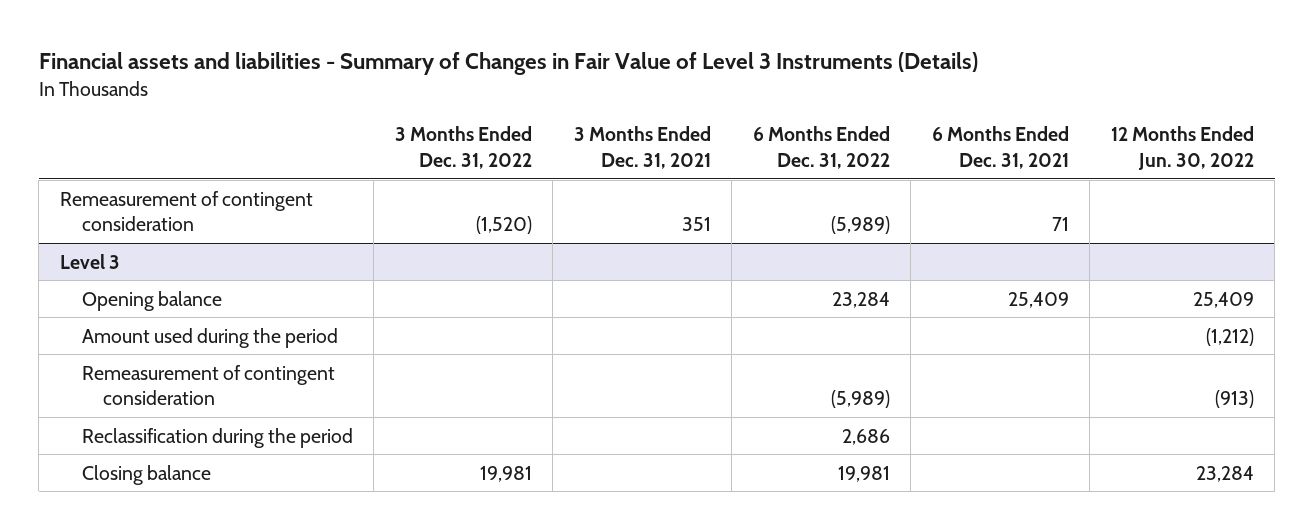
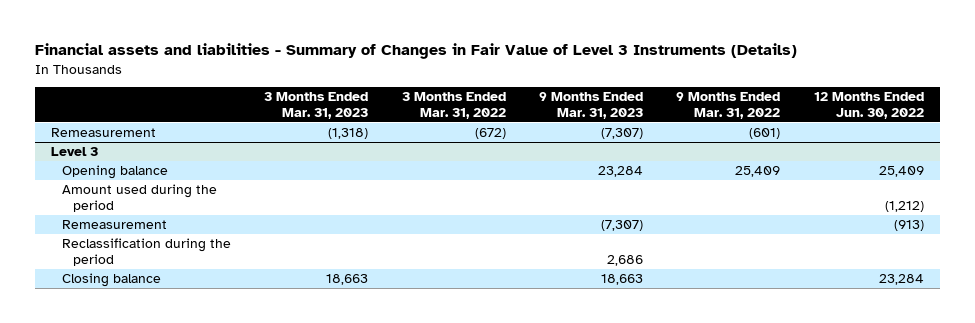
[394,126,532,169] 3 Months Ended Dec. 31, 2022 -> none
[573,126,711,169] 3 Months Ended Dec. 31, 2021 -> none
[752,126,890,169] 6 Months Ended Dec. 31, 2022 -> none
[931,126,1069,169] 6 Months Ended Dec. 31, 2021 -> none
none -> [264,92,369,119] 3 Months Ended Mar. 31, 2023
none -> [401,92,506,119] 3 Months Ended Mar. 31, 2022
none -> [538,92,643,119] 9 Months Ended Mar. 31, 2023
none -> [676,92,781,119] 9 Months Ended Mar. 31, 2022
[59,190,313,232] Remeasurement of contingent consideration -> [51,128,157,138] Remeasurement
[81,364,335,406] Remeasurement of contingent consideration -> [61,220,167,230] Remeasurement

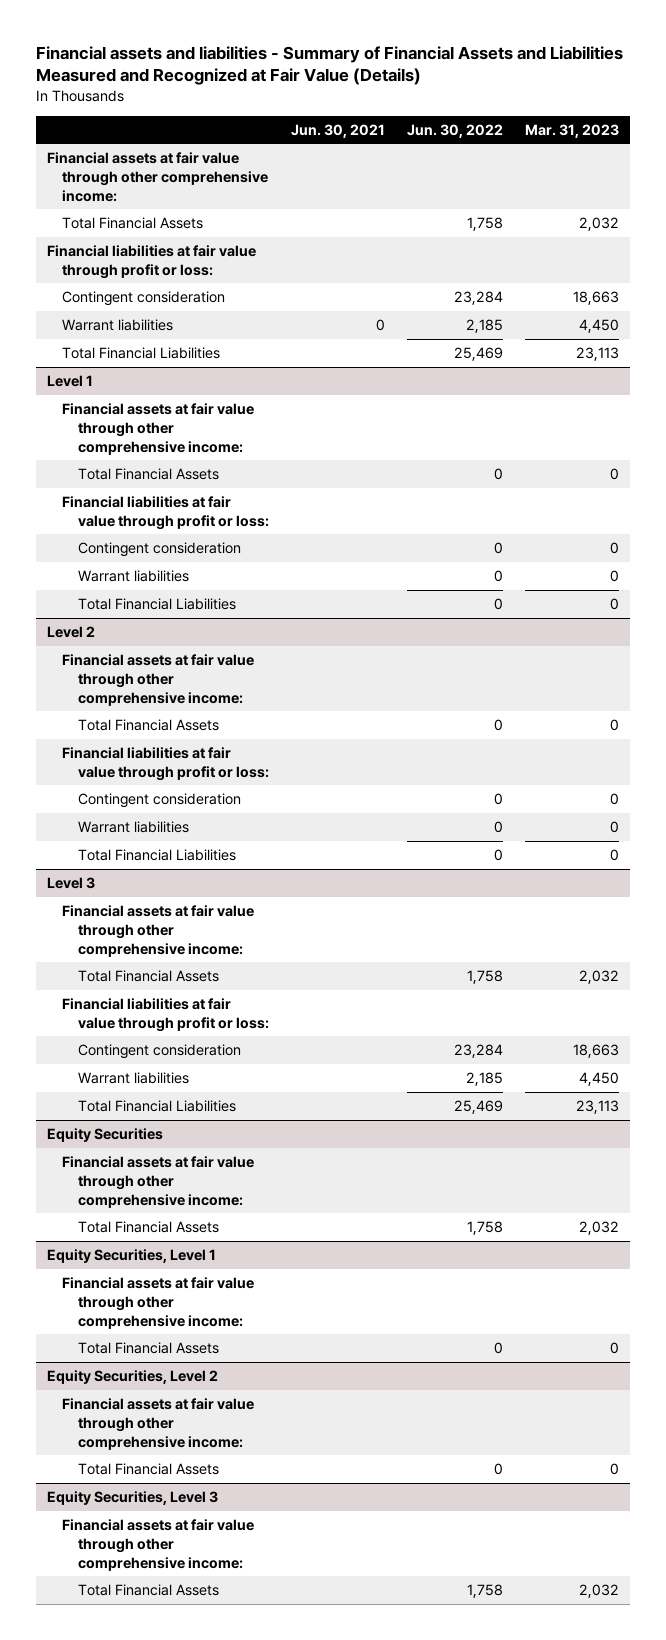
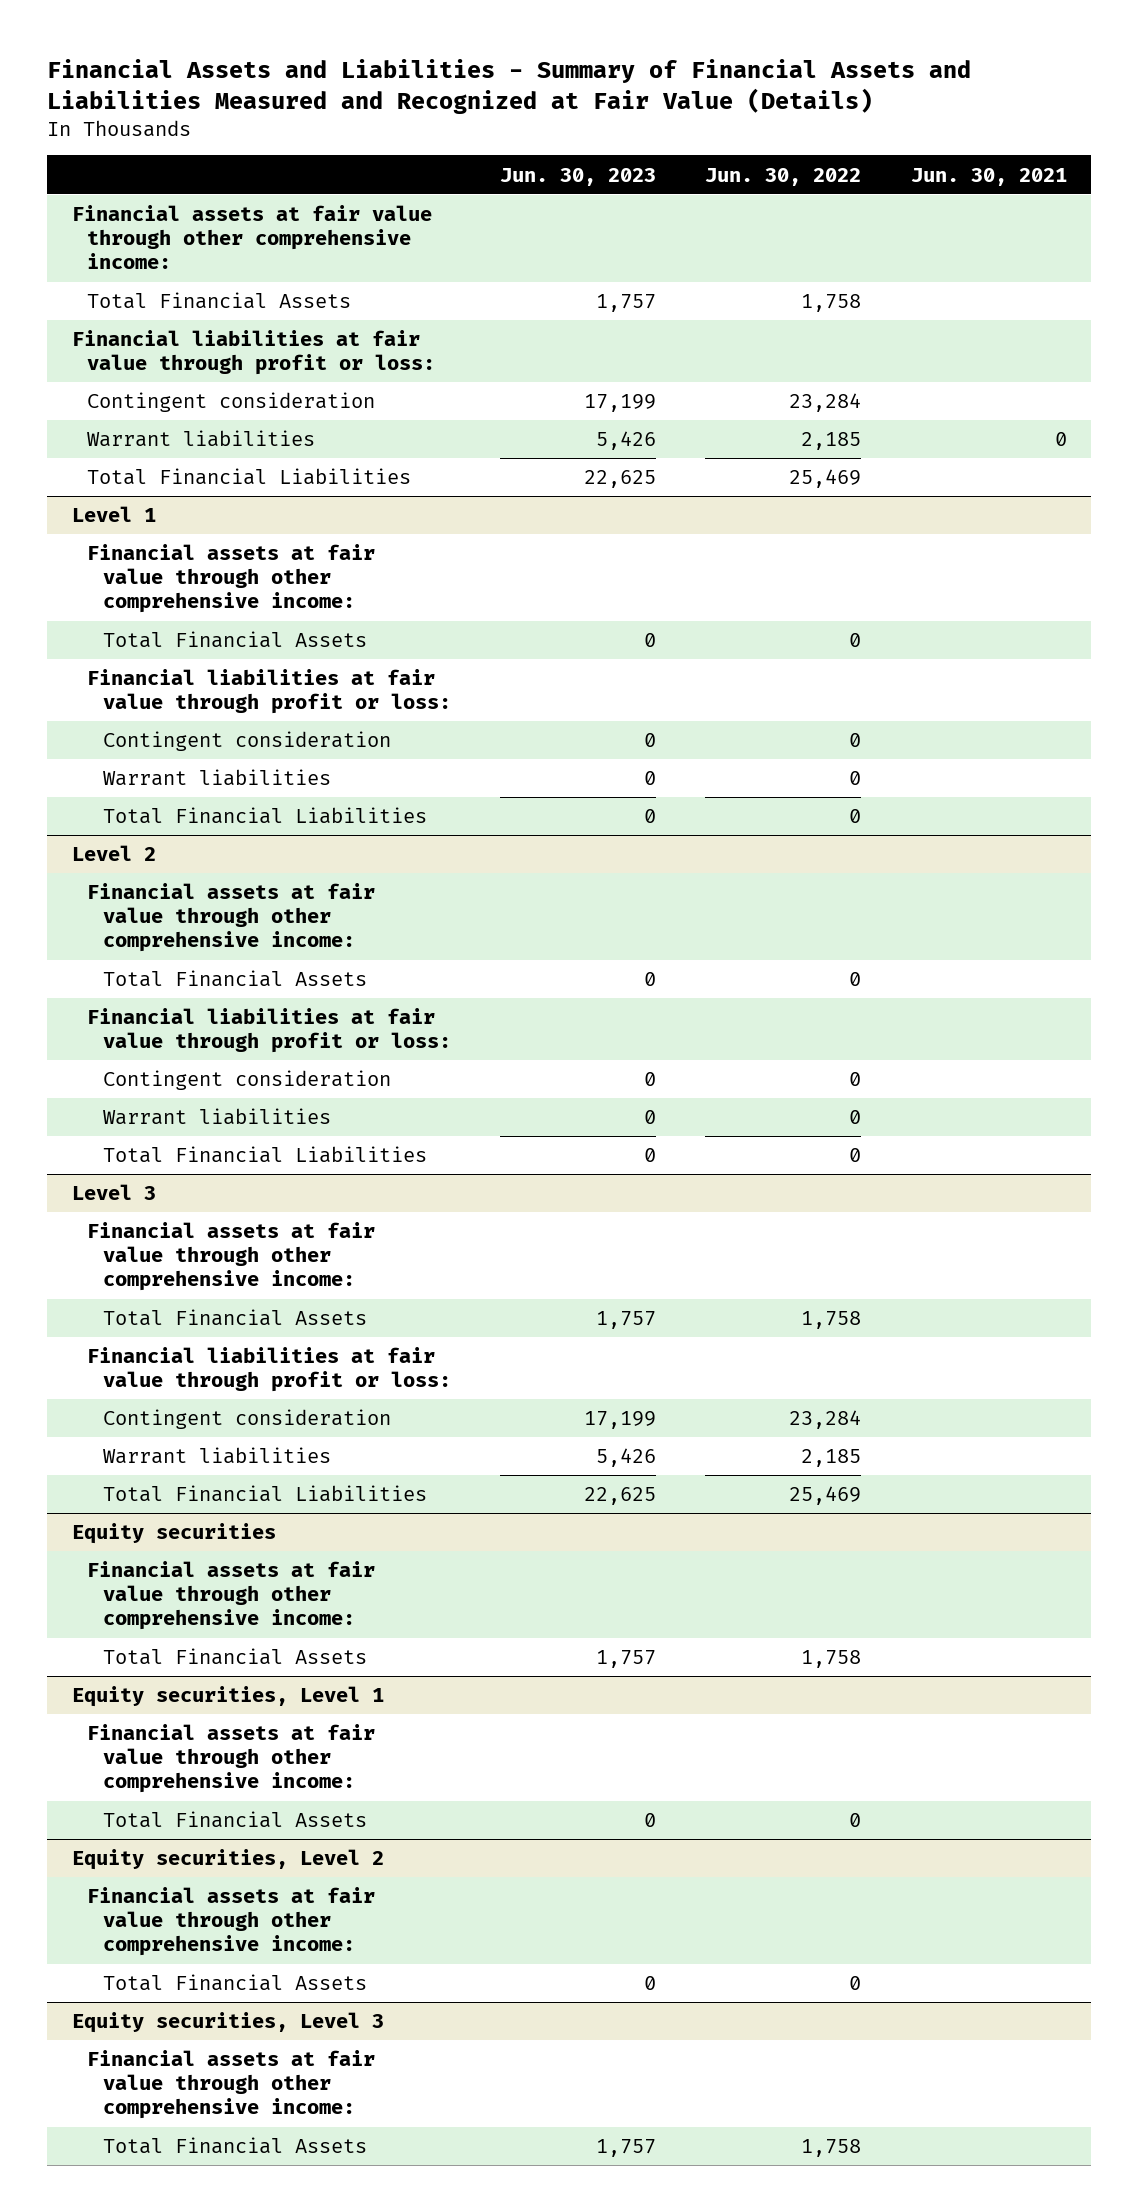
[36,45,624,86] Financial assets and liabilities - Summary of Financial Assets and Liabilities Measured and Recognized at Fair Value (Details) -> [47,58,972,114] Financial Assets and Liabilities - Summary of Financial Assets and Liabilities Measured and Recognized at Fair Value (Details)
[524,123,619,138] Mar. 31, 2023 -> none
none -> [500,167,657,186] Jun. 30, 2023
[47,1127,164,1142] Equity Securities -> [71,1523,276,1545] Equity securities
[47,1248,217,1263] Equity Securities, Level 1 -> [71,1686,384,1708] Equity securities, Level 1
[47,1369,219,1384] Equity Securities, Level 2 -> [71,1849,384,1871] Equity securities, Level 2
[47,1490,219,1505] Equity Securities, Level 3 -> [71,2012,384,2034] Equity securities, Level 3

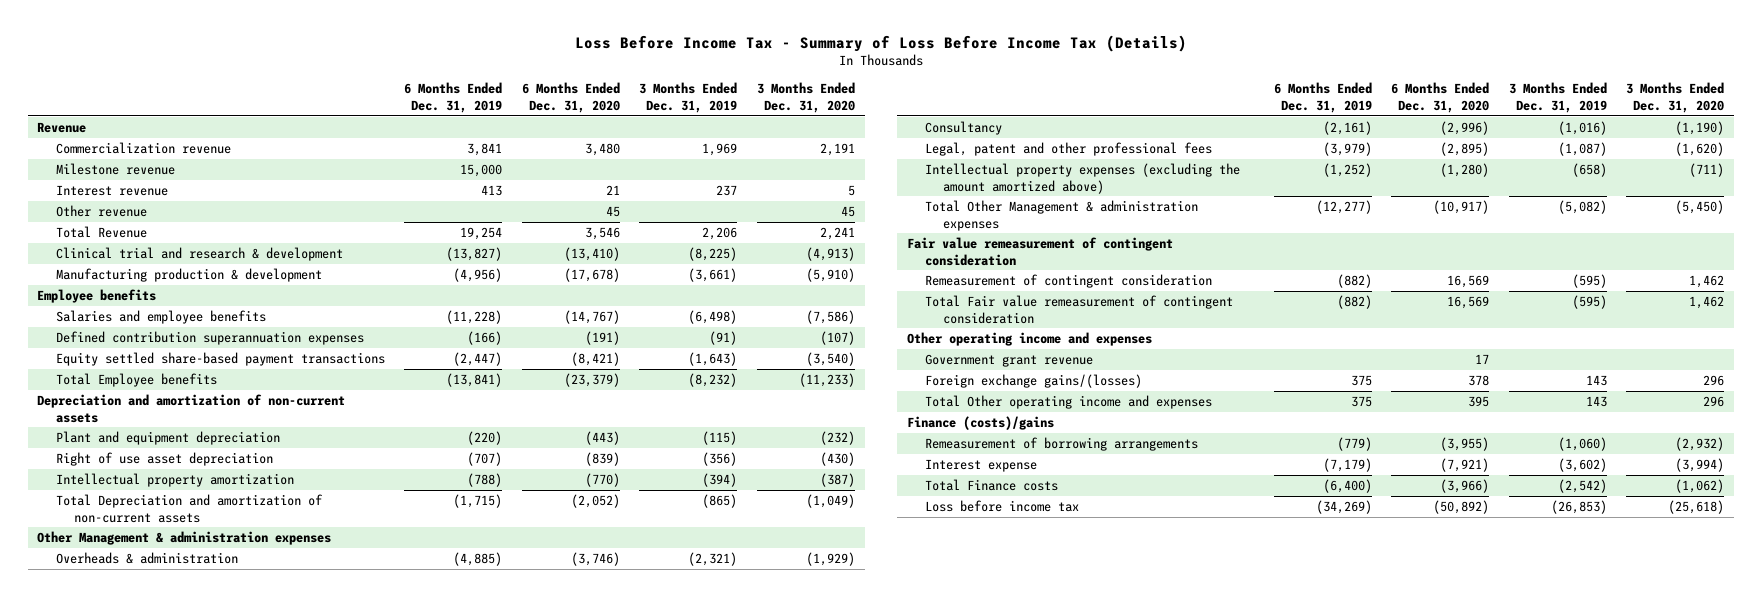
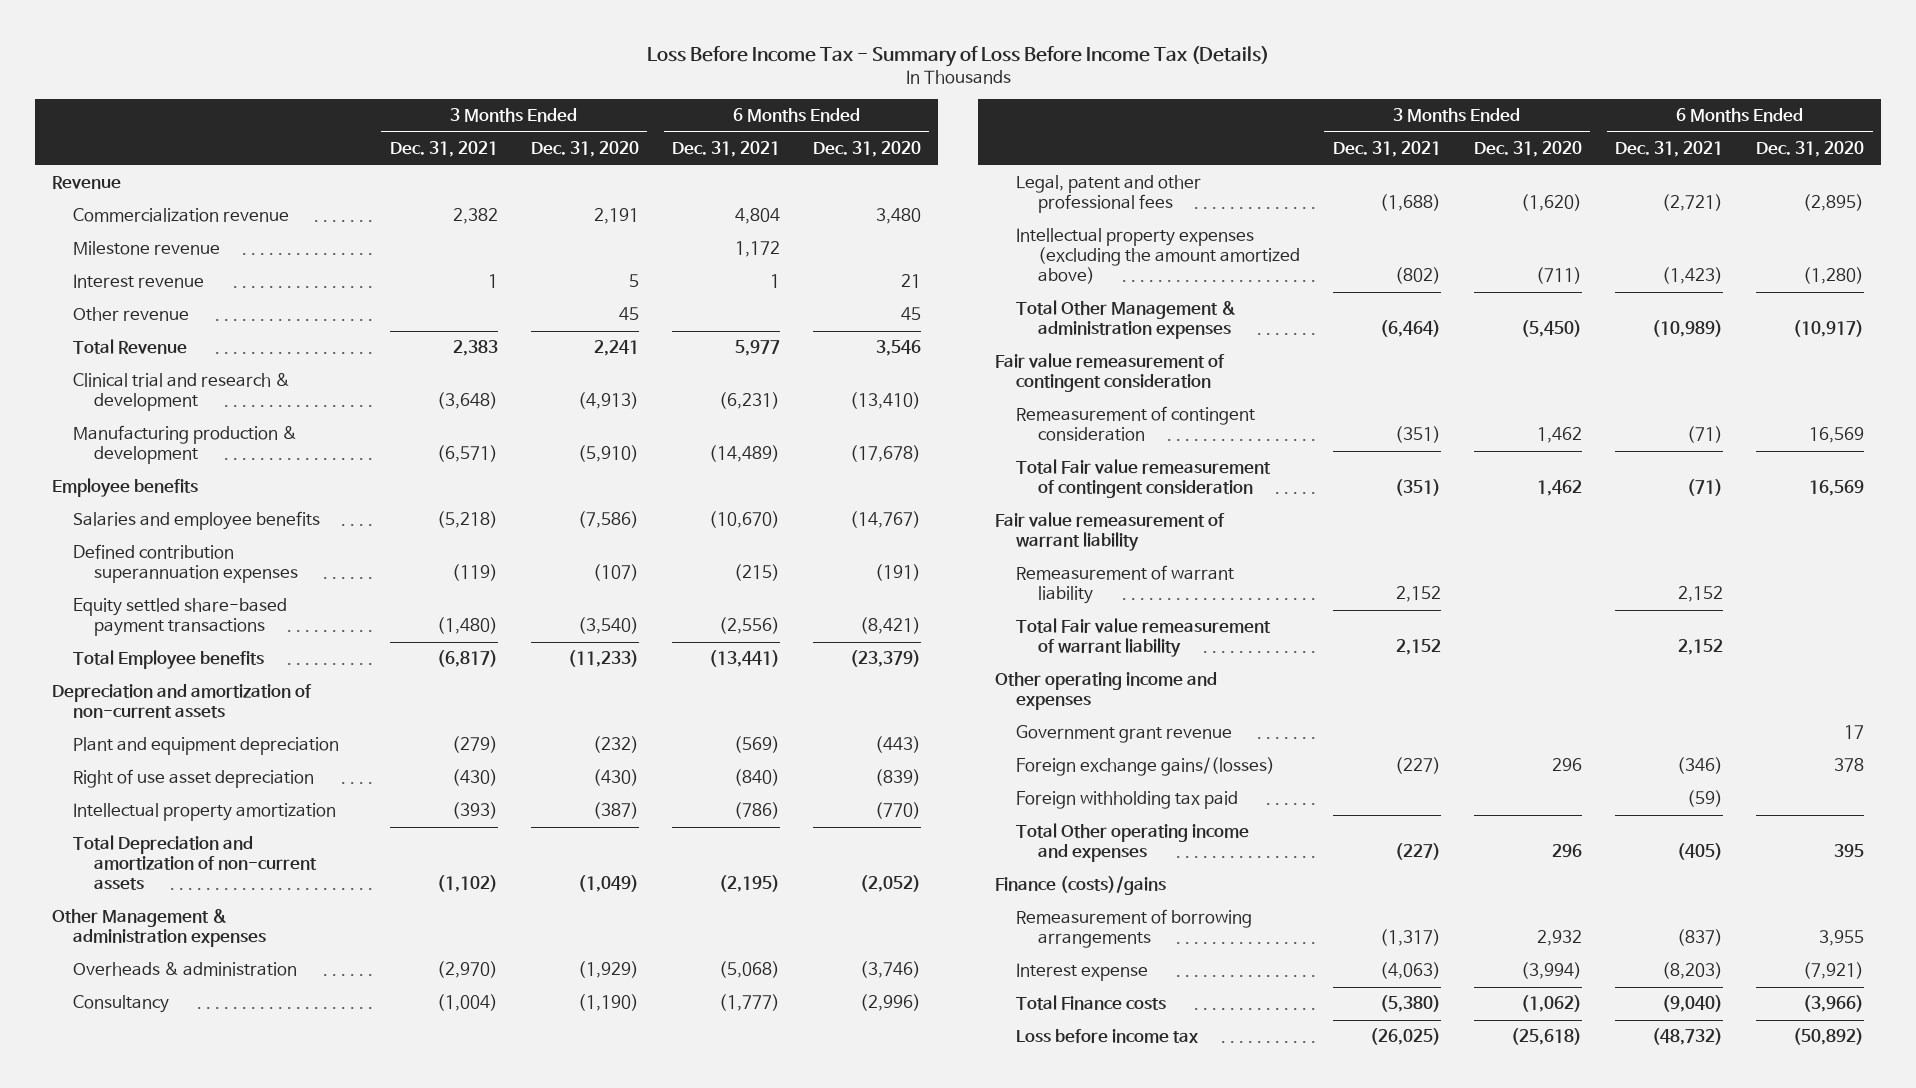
[404,82,503,113] 6 Months Ended Dec. 31, 2019 -> none
[639,82,738,113] 3 Months Ended Dec. 31, 2019 -> none
none -> [389,141,498,158] Dec. 31, 2021
none -> [671,141,780,158] Dec. 31, 2021
none -> [995,512,1226,552] Fair value remeasurement of warrant liability
none -> [1016,565,1235,605] Remeasurement of warrant liability
none -> [1016,618,1272,658] Total Fair value remeasurement of warrant liability
none -> [1016,791,1239,810] Foreign withholding tax paid
[1440,436,1490,451] (3,955) -> [1819,930,1865,947] 3,955
[1675,436,1725,451] (2,932) -> [1536,930,1582,947] 2,932

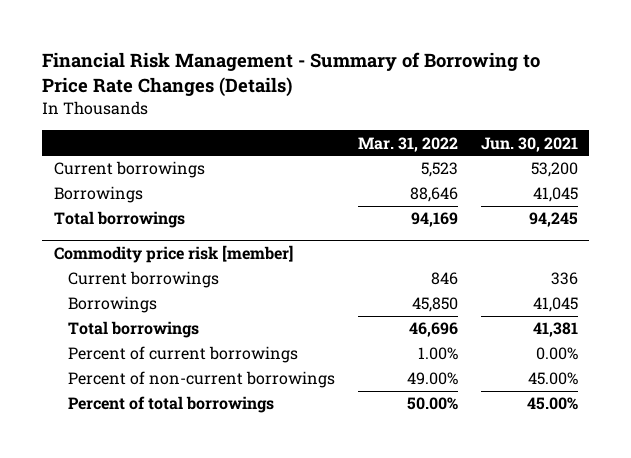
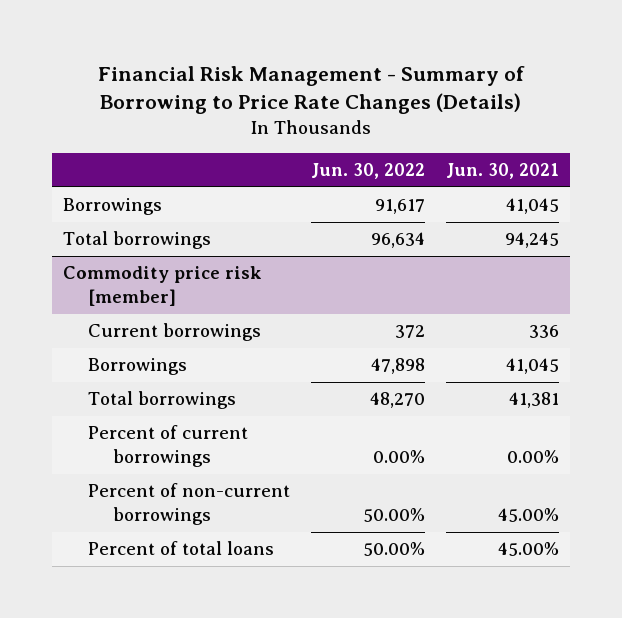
[358,136,459,152] Mar. 31, 2022 -> none
none -> [311,162,426,179] Jun. 30, 2022
[53,161,205,179] Current borrowings -> none
[68,396,275,414] Percent of total borrowings -> [88,541,275,556] Percent of total loans

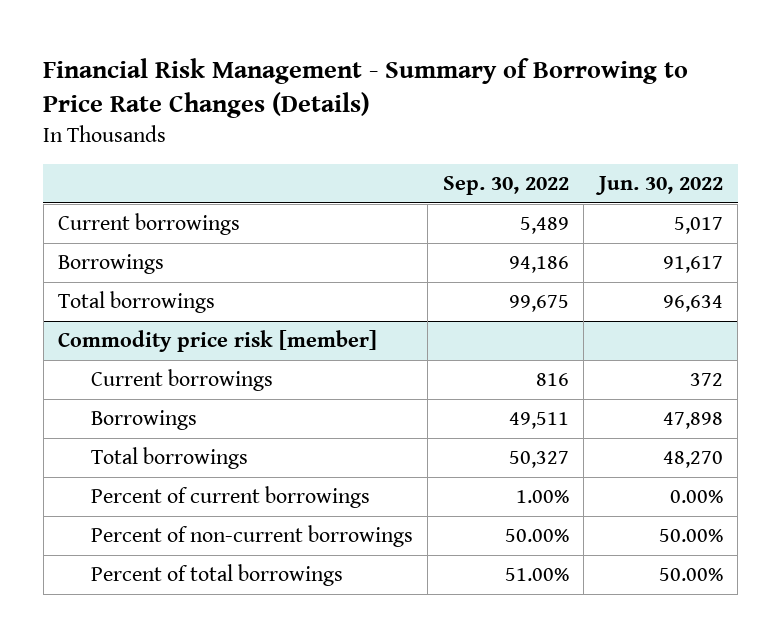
[446,162,560,179] Jun. 30, 2021 -> none
none -> [442,176,569,196] Sep. 30, 2022
none -> [58,213,241,236] Current borrowings
[88,541,275,556] Percent of total loans -> [90,564,343,587] Percent of total borrowings

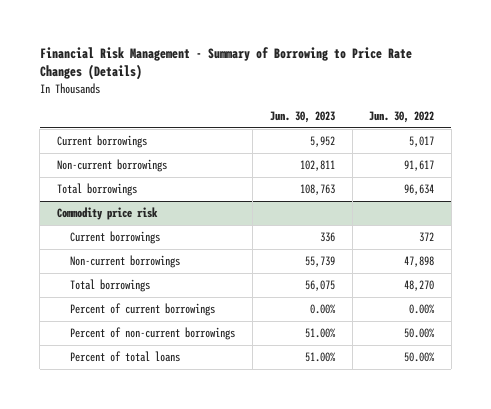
[442,176,569,196] Sep. 30, 2022 -> none
none -> [269,111,335,124] Jun. 30, 2023
[58,254,165,275] Borrowings -> [56,158,167,172] Non-current borrowings
[58,330,378,353] Commodity price risk [member] -> [56,206,158,220] Commodity price risk
[90,410,197,431] Borrowings -> [70,254,181,268] Non-current borrowings
[90,564,343,587] Percent of total borrowings -> [70,350,181,362] Percent of total loans

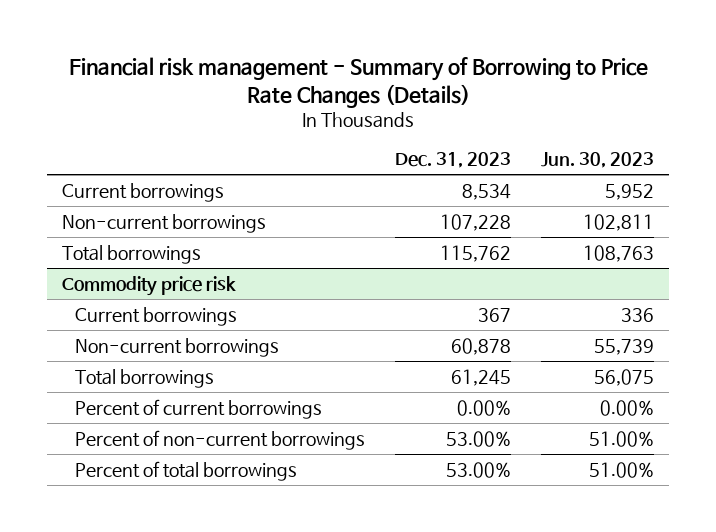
[39,46,412,81] Financial Risk Management - Summary of Borrowing to Price Rate Changes (Details) -> [68,57,648,108] Financial risk management - Summary of Borrowing to Price Rate Changes (Details)
[369,111,435,124] Jun. 30, 2022 -> none
none -> [395,152,512,169] Dec. 31, 2023
[70,350,181,362] Percent of total loans -> [75,460,298,481] Percent of total borrowings

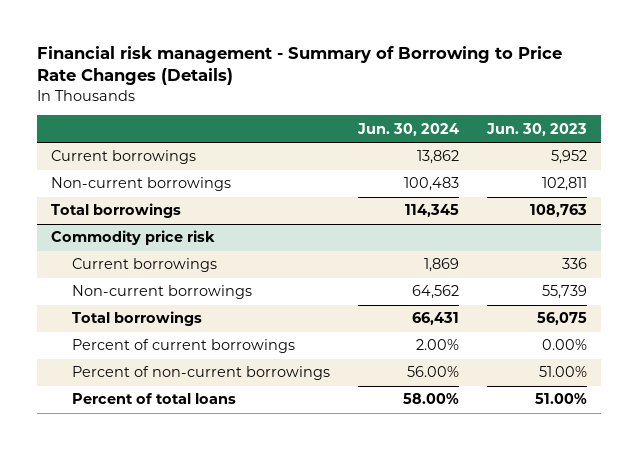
[395,152,512,169] Dec. 31, 2023 -> none
none -> [357,122,460,136] Jun. 30, 2024
[75,460,298,481] Percent of total borrowings -> [72,393,237,405] Percent of total loans

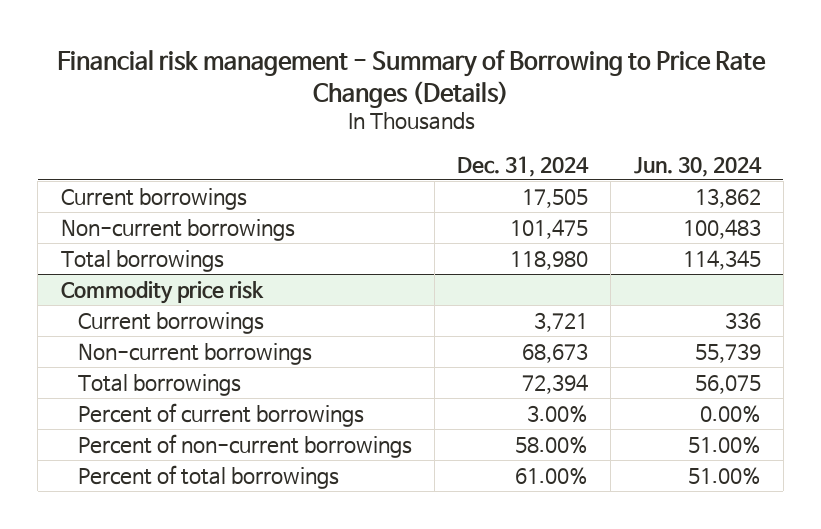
[485,122,587,136] Jun. 30, 2023 -> none
none -> [457,155,590,177] Dec. 31, 2024
[424,258,460,273] 1,869 -> [724,312,761,330] 336
[412,285,460,300] 64,562 -> [694,343,761,364] 55,739
[412,312,460,326] 66,431 -> [694,375,761,395] 56,075
[416,339,460,351] 2.00% -> [699,405,761,424] 0.00%
[407,366,460,378] 56.00% -> [687,436,761,455] 51.00%
[72,393,237,405] Percent of total loans -> [78,465,340,490] Percent of total borrowings
[403,393,460,405] 58.00% -> [687,467,761,486] 51.00%

